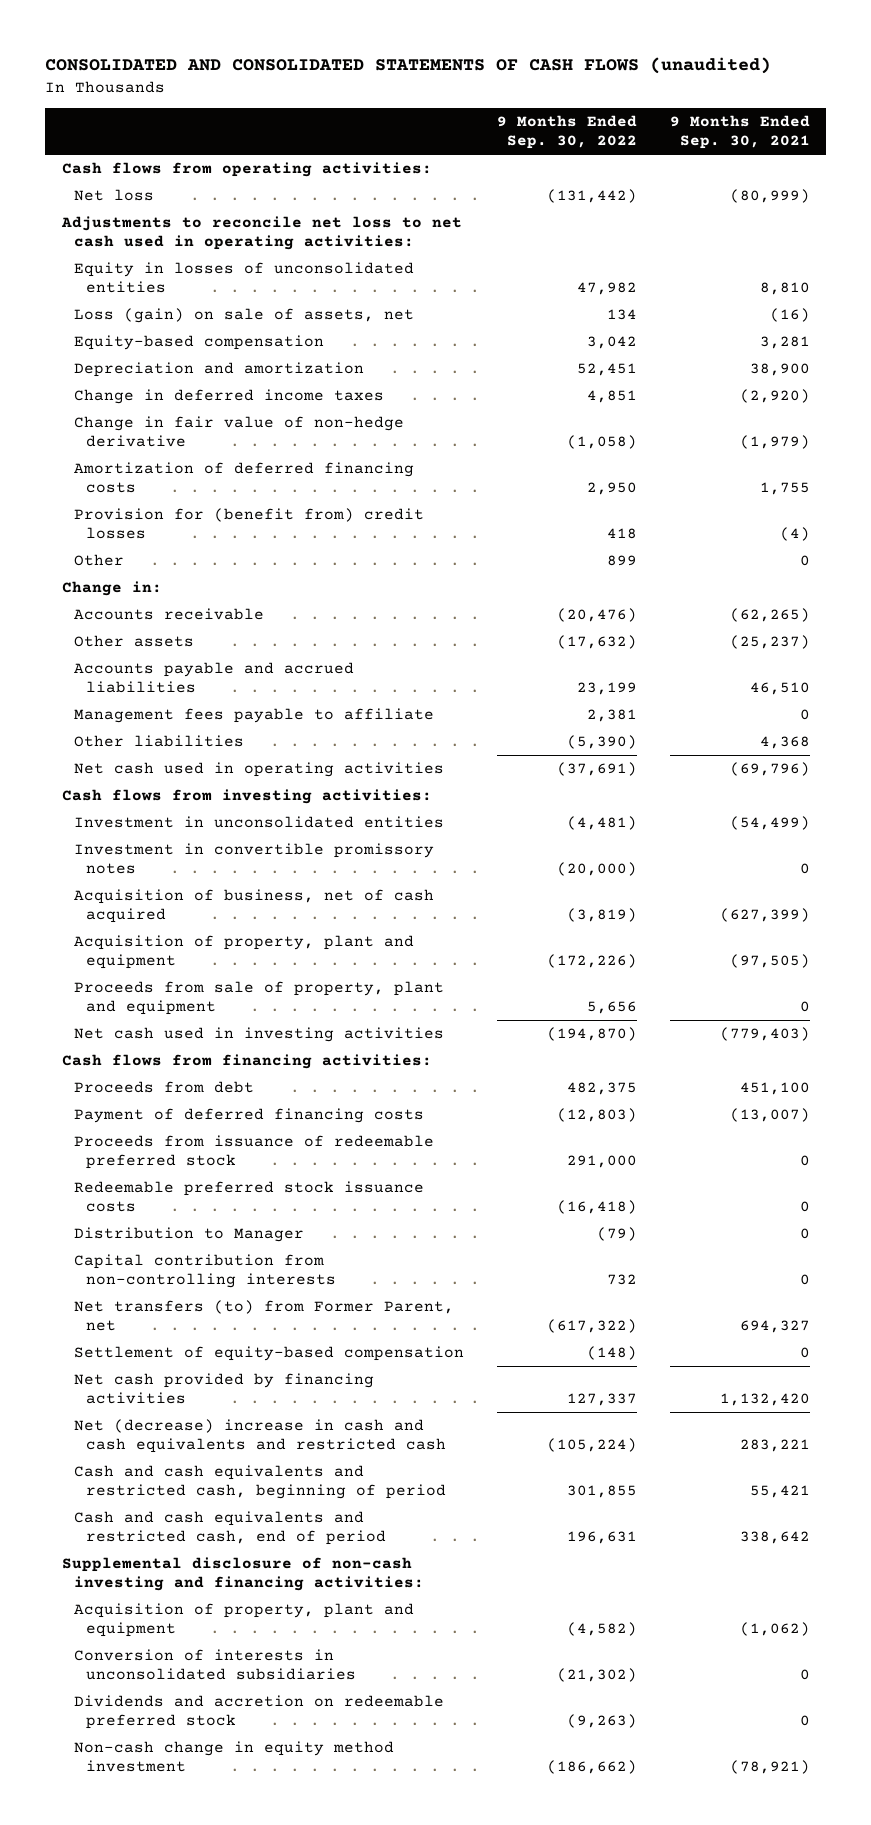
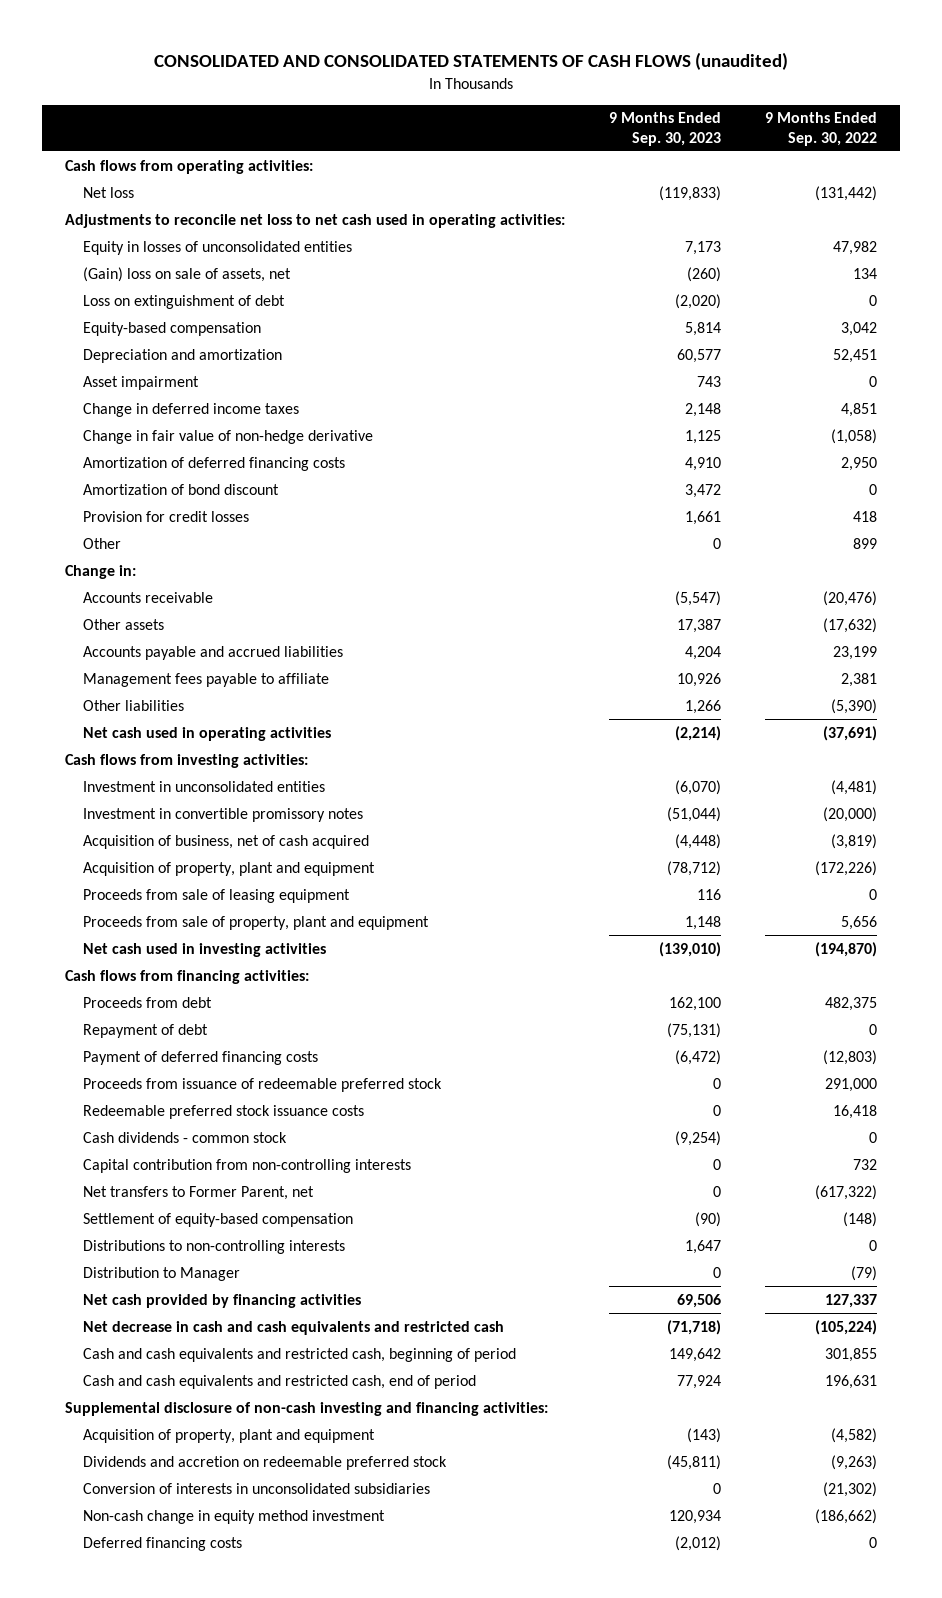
[669,115,810,150] 9 Months Ended Sep. 30, 2021 -> none
none -> [609,112,722,146] 9 Months Ended Sep. 30, 2023
[73,308,414,324] Loss (gain) on sale of assets, net -> [82,266,291,282] (Gain) loss on sale of assets, net
none -> [82,294,285,309] Loss on extinguishment of debt
none -> [82,375,199,390] Asset impairment
none -> [82,483,279,495] Amortization of bond discount
[73,508,424,540] Provision for (benefit from) credit losses -> [82,510,249,522] Provision for credit losses
none -> [82,888,350,903] Proceeds from sale of leasing equipment
none -> [82,1023,208,1038] Repayment of debt
[556,1200,637,1215] (16,418) -> [833,1104,878,1119] 16,418
none -> [82,1131,287,1143] Cash dividends - common stock
[73,1300,454,1332] Net transfers (to) from Former Parent, net -> [82,1185,314,1200] Net transfers to Former Parent, net
none -> [82,1239,345,1254] Distributions to non-controlling interests
[73,1227,304,1243] Distribution to Manager -> [82,1266,240,1281] Distribution to Manager
[73,1419,446,1454] Net (decrease) increase in cash and cash equivalents and restricted cash -> [82,1320,504,1335] Net decrease in cash and cash equivalents and restricted cash
[73,1649,356,1681] Conversion of interests in unconsolidated subsidiaries -> [82,1482,430,1494] Conversion of interests in unconsolidated subsidiaries
none -> [82,1536,242,1551] Deferred financing costs

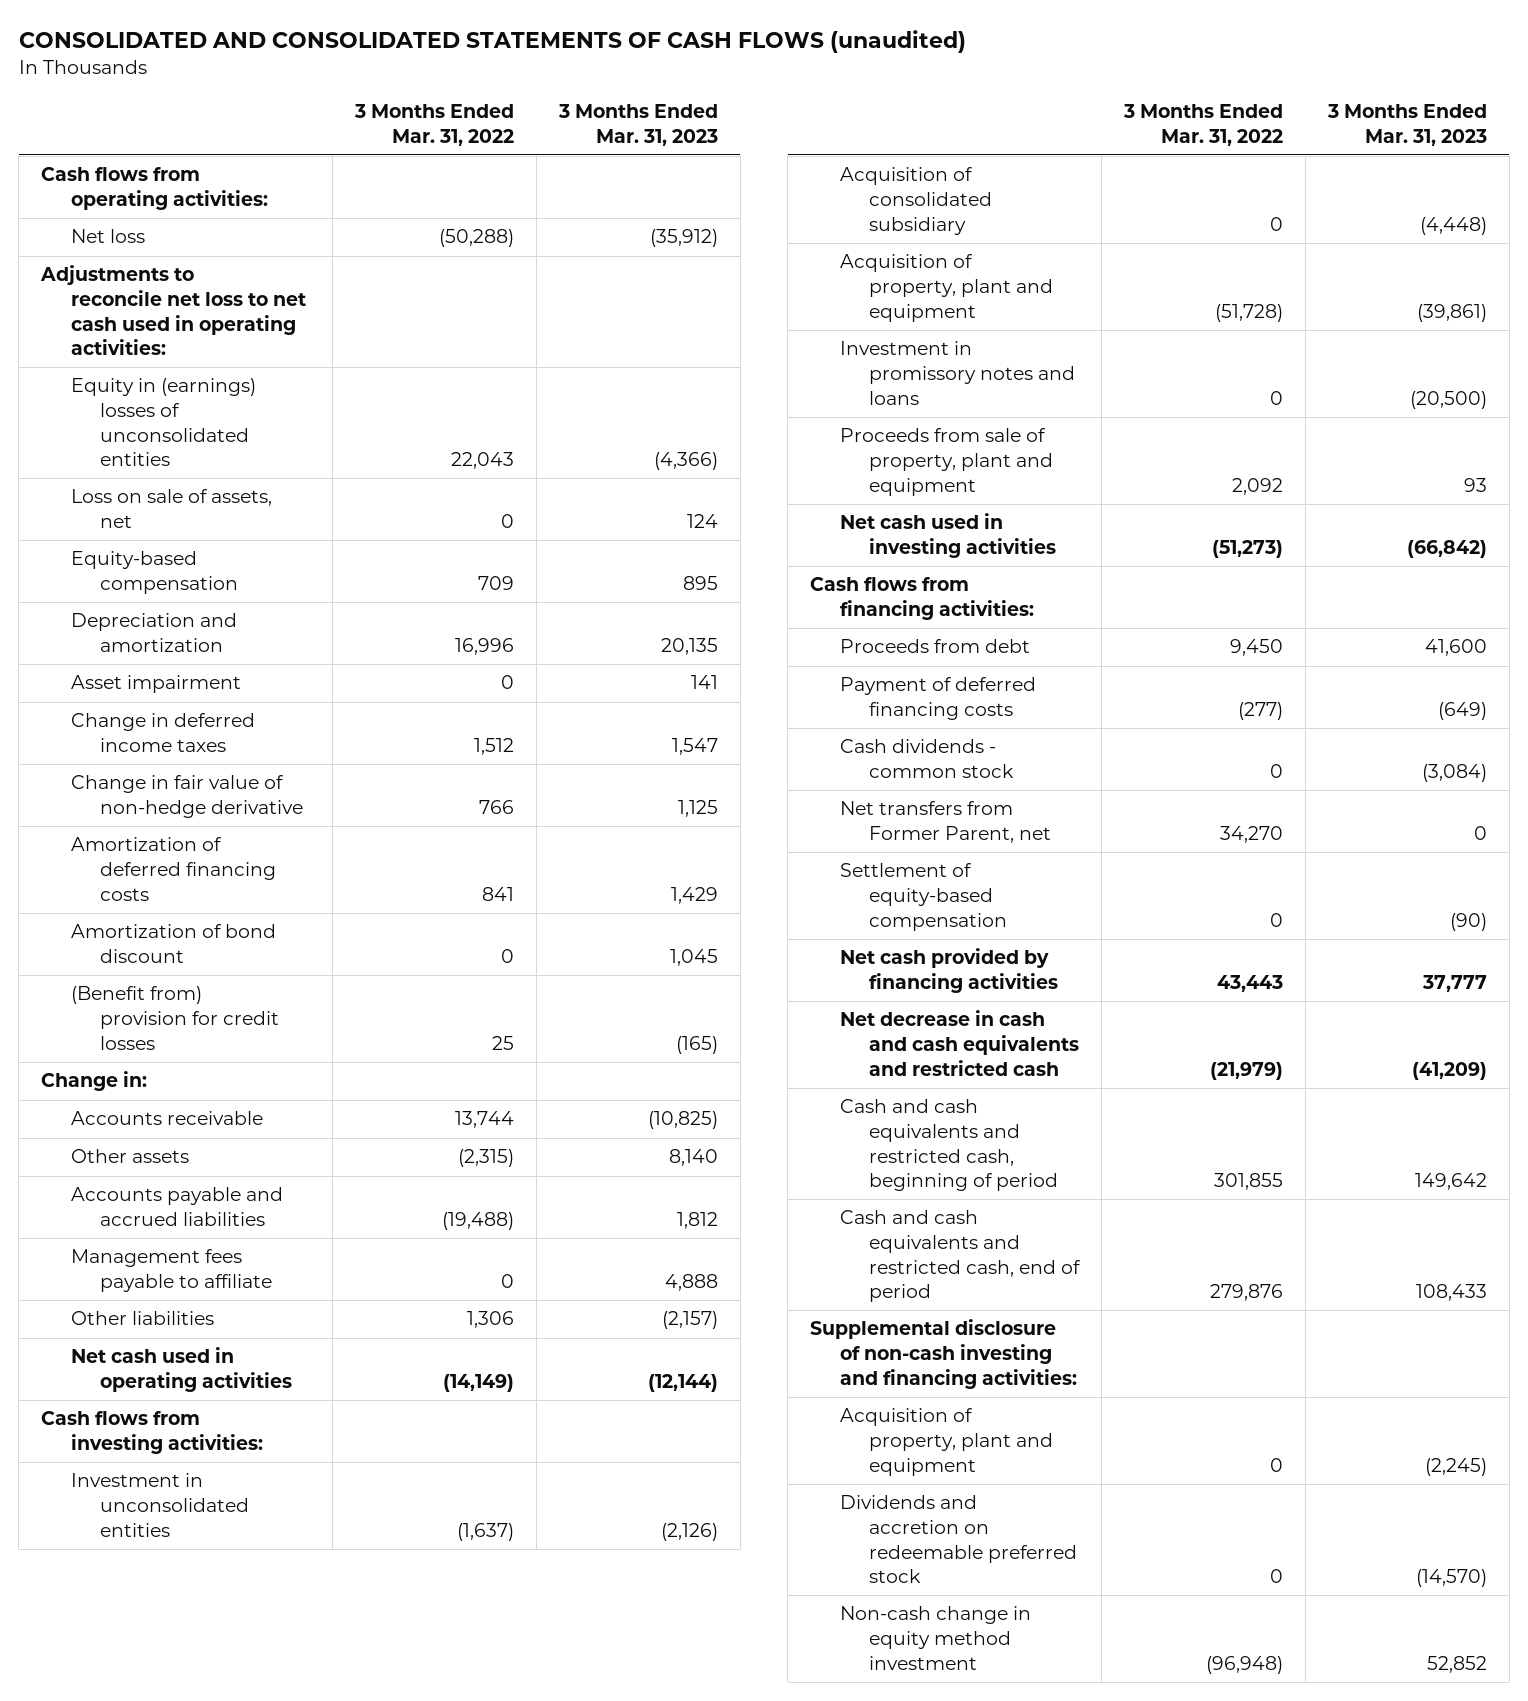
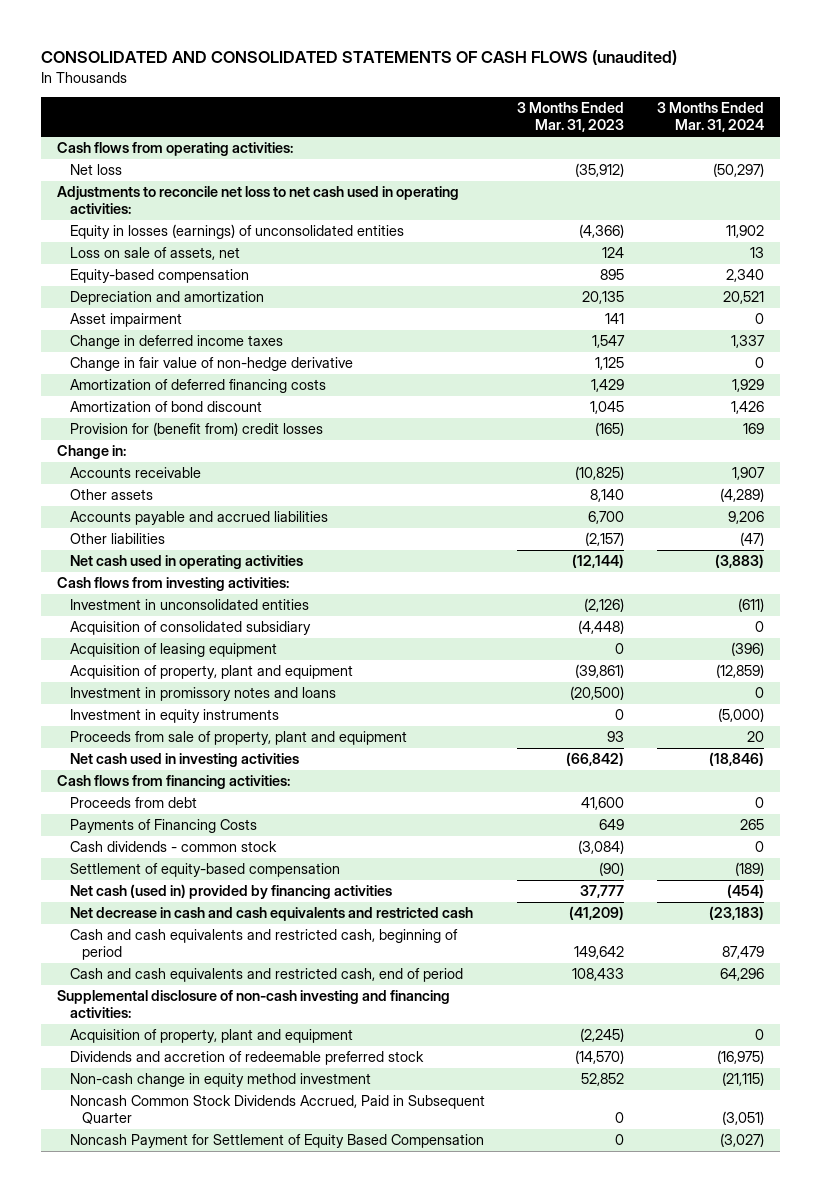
[354,103,515,146] 3 Months Ended Mar. 31, 2022 -> none
none -> [656,102,764,133] 3 Months Ended Mar. 31, 2024
[70,378,256,467] Equity in (earnings) losses of unconsolidated entities -> [69,224,404,240] Equity in losses (earnings) of unconsolidated entities
[70,986,280,1050] (Benefit from) provision for credit losses -> [69,422,323,437] Provision for (benefit from) credit losses
[70,1249,273,1293] Management fees payable to affiliate -> none
[676,1212,718,1230] 1,812 -> [588,511,625,525] 6,700
none -> [69,643,277,658] Acquisition of leasing equipment
none -> [69,709,279,724] Investment in equity instruments
[839,677,1036,721] Payment of deferred financing costs -> [69,819,257,834] Payments of Financing Costs
[1437,702,1487,721] (649) -> [599,819,625,831] 649
[839,801,1052,844] Net transfers from Former Parent, net -> none
[839,948,1059,994] Net cash provided by financing activities -> [69,884,392,900] Net cash (used in) provided by financing activities
[839,1495,1078,1584] Dividends and accretion on redeemable preferred stock -> [69,1051,424,1066] Dividends and accretion of redeemable preferred stock
none -> [69,1095,485,1125] Noncash Common Stock Dividends Accrued, Paid in Subsequent Quarter
none -> [69,1134,484,1149] Noncash Payment for Settlement of Equity Based Compensation

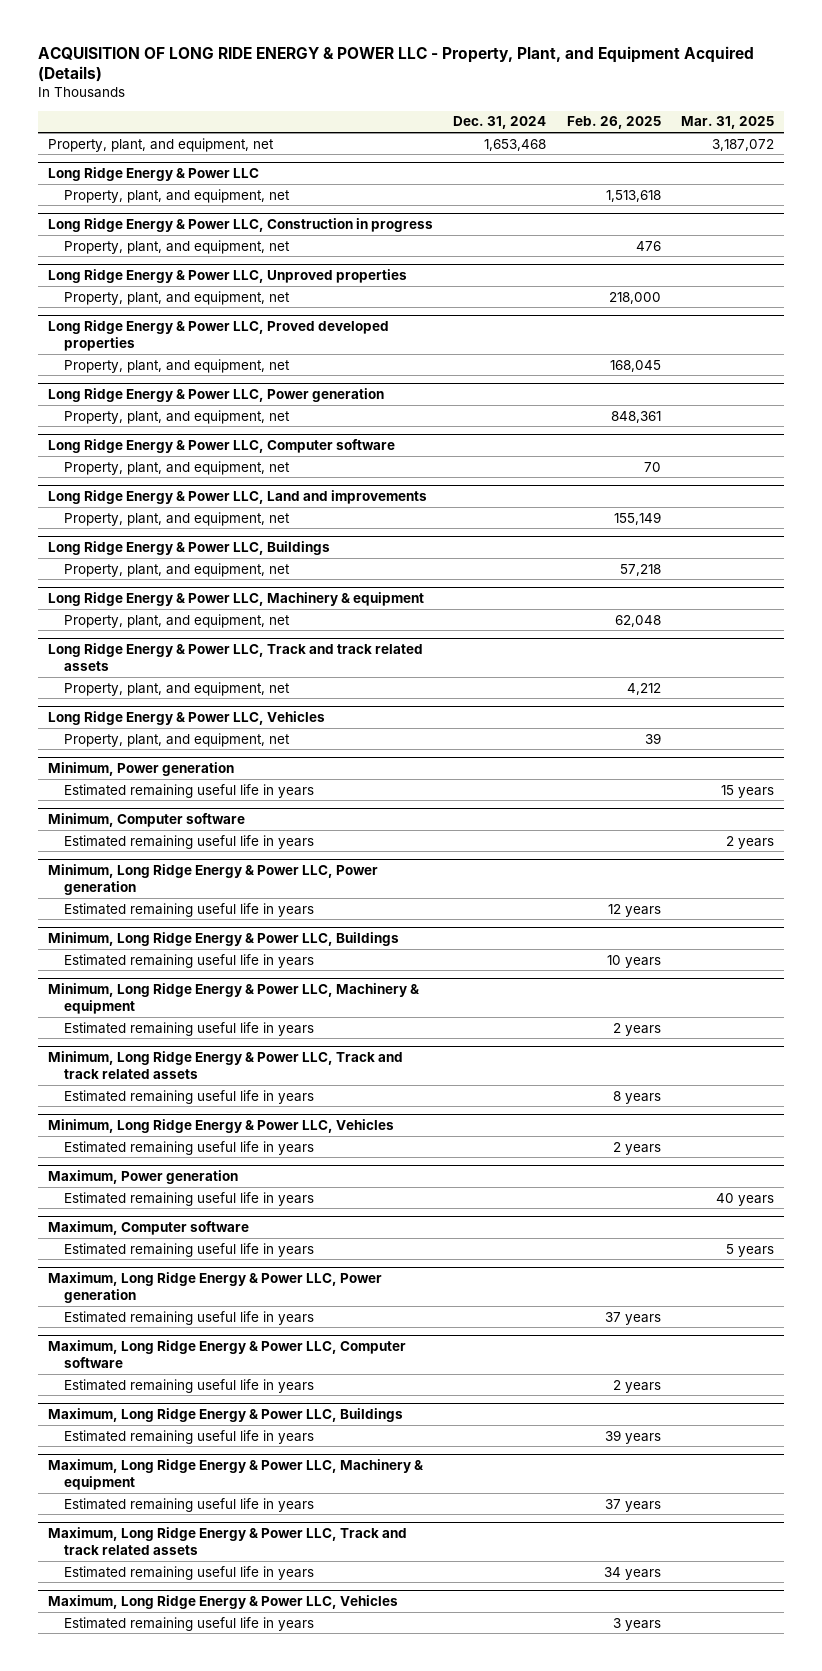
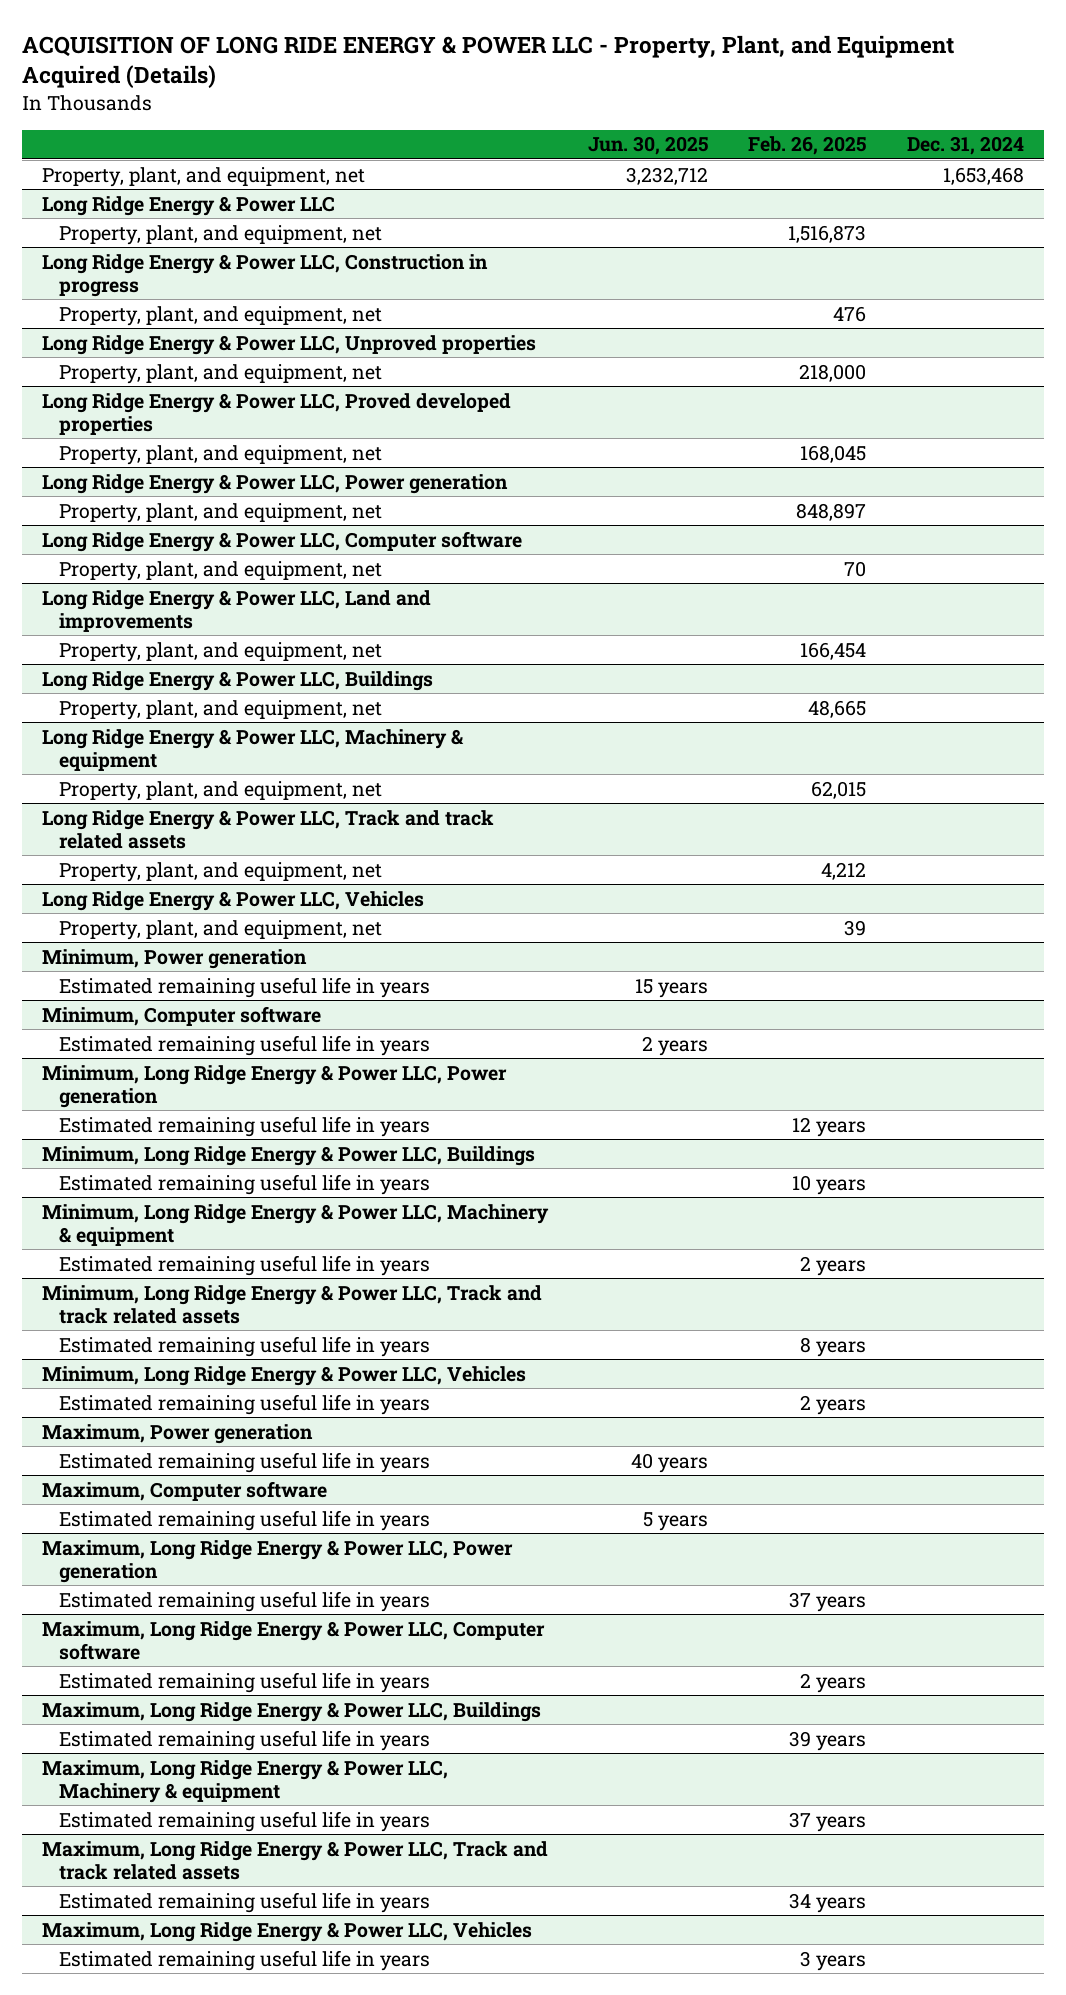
[681,116,775,130] Mar. 31, 2025 -> none
none -> [588,136,709,156] Jun. 30, 2025
[605,189,661,202] 1,513,618 -> [788,224,867,243] 1,516,873
[610,410,661,423] 848,361 -> [796,502,867,521] 848,897
[613,511,661,525] 155,149 -> [800,641,867,660] 166,454
[619,563,661,576] 57,218 -> [808,699,867,718] 48,665
[614,614,661,627] 62,048 -> [811,780,867,799] 62,015

